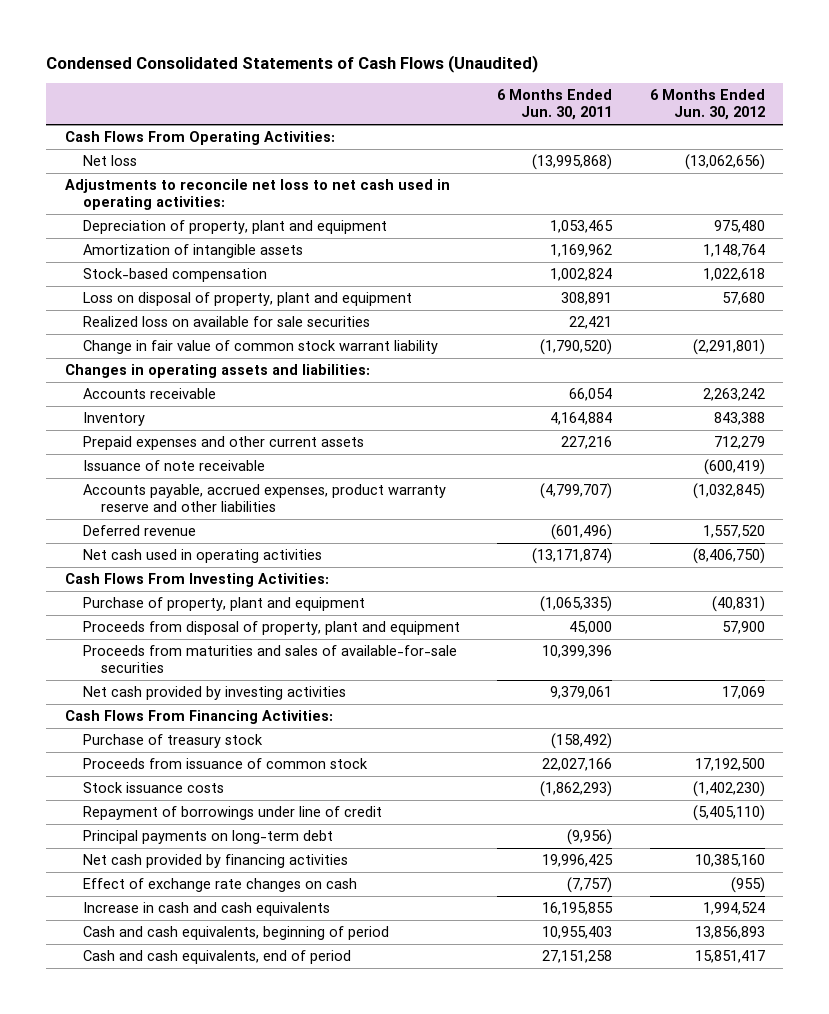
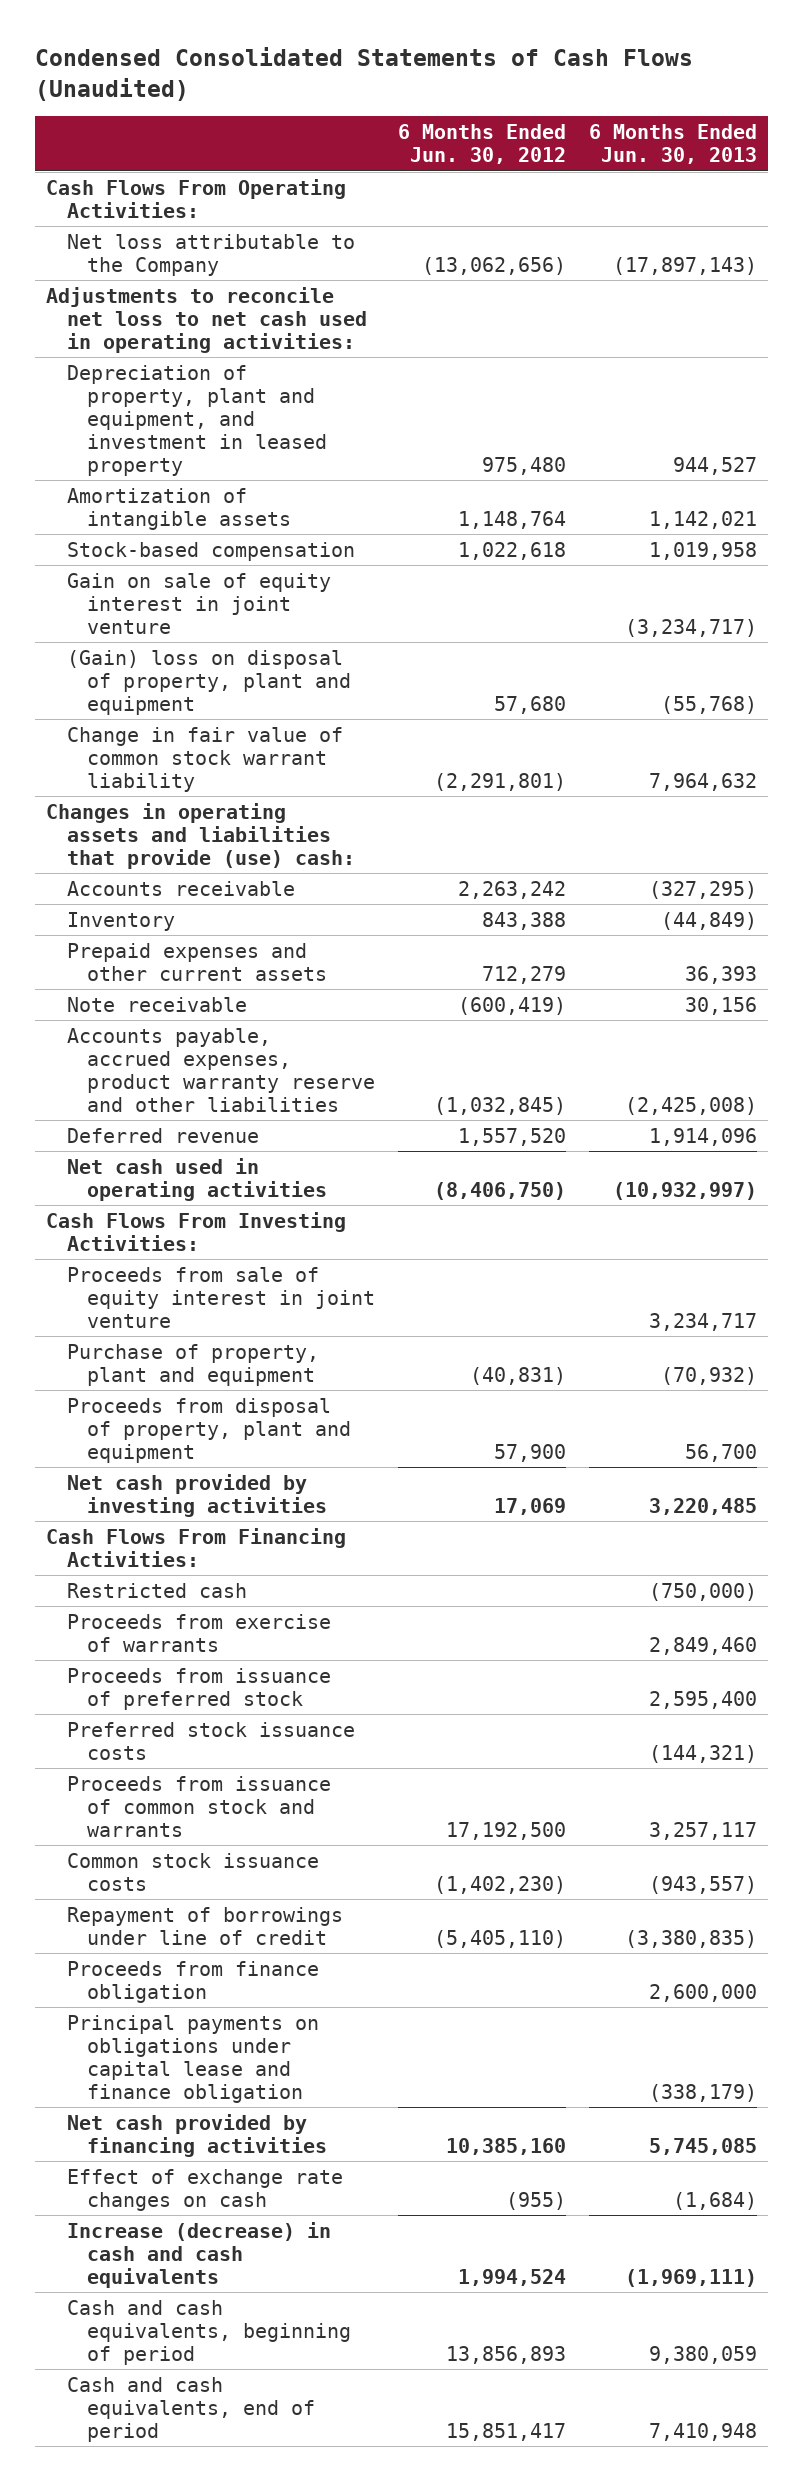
[497,89,613,121] 6 Months Ended Jun. 30, 2011 -> none
none -> [588,124,757,165] 6 Months Ended Jun. 30, 2013
[82,155,137,167] Net loss -> [66,233,355,276] Net loss attributable to the Company
[82,220,387,235] Depreciation of property, plant and equipment -> [66,364,328,476] Depreciation of property, plant and equipment, and investment in leased property
[82,316,370,328] Realized loss on available for sale securities -> none
none -> [66,572,331,634] Gain on sale of equity interest in joint venture
[82,292,412,307] Loss on disposal of property, plant and equipment -> [66,649,352,715] (Gain) loss on disposal of property, plant and equipment
[64,364,370,379] Changes in operating assets and liabilities: -> [46,802,355,869] Changes in operating assets and liabilities that provide (use) cash:
[82,460,265,472] Issuance of note receivable -> [66,996,247,1012] Note receivable
none -> [66,1266,376,1328] Proceeds from sale of equity interest in joint venture
[82,645,457,674] Proceeds from maturities and sales of available-for-sale securities -> none
[82,734,263,749] Purchase of treasury stock -> none
none -> [66,1582,247,1598] Restricted cash
none -> [66,1613,331,1652] Proceeds from exercise of warrants
none -> [66,1667,331,1710] Proceeds from issuance of preferred stock
none -> [66,1721,355,1760] Preferred stock issuance costs
[82,758,368,770] Proceeds from issuance of common stock -> [66,1775,331,1837] Proceeds from issuance of common stock and warrants
[82,782,224,794] Stock issuance costs -> [66,1852,319,1891] Common stock issuance costs
[82,830,333,845] Principal payments on long-term debt -> none
none -> [66,1960,319,2003] Proceeds from finance obligation
none -> [66,2014,319,2103] Principal payments on obligations under capital lease and finance obligation
[82,902,330,917] Increase in cash and cash equivalents -> [66,2221,331,2288] Increase (decrease) in cash and cash equivalents

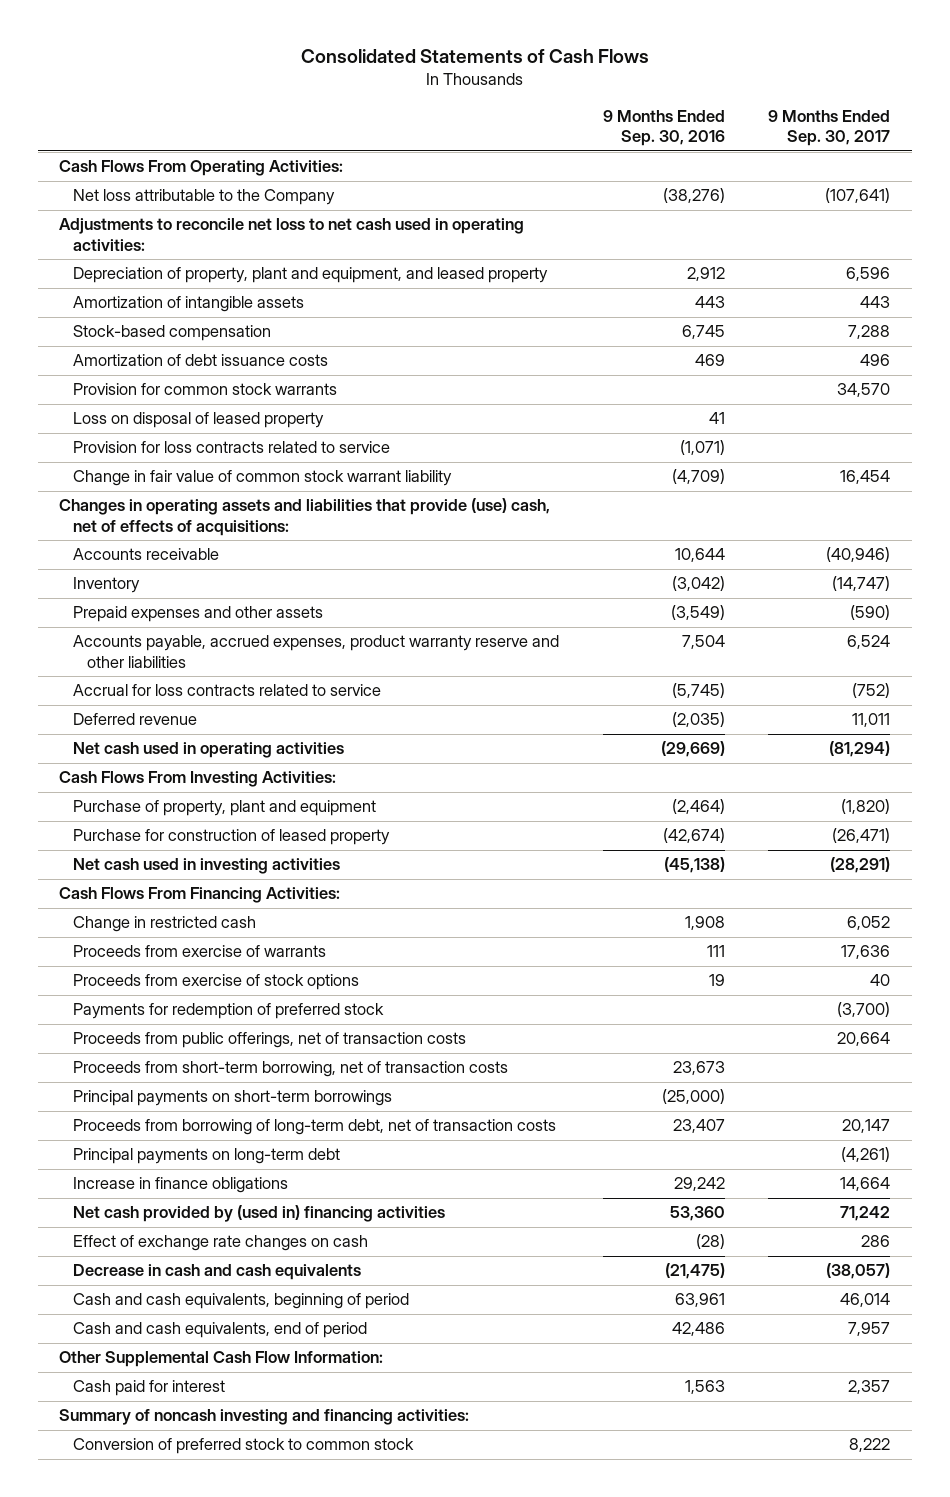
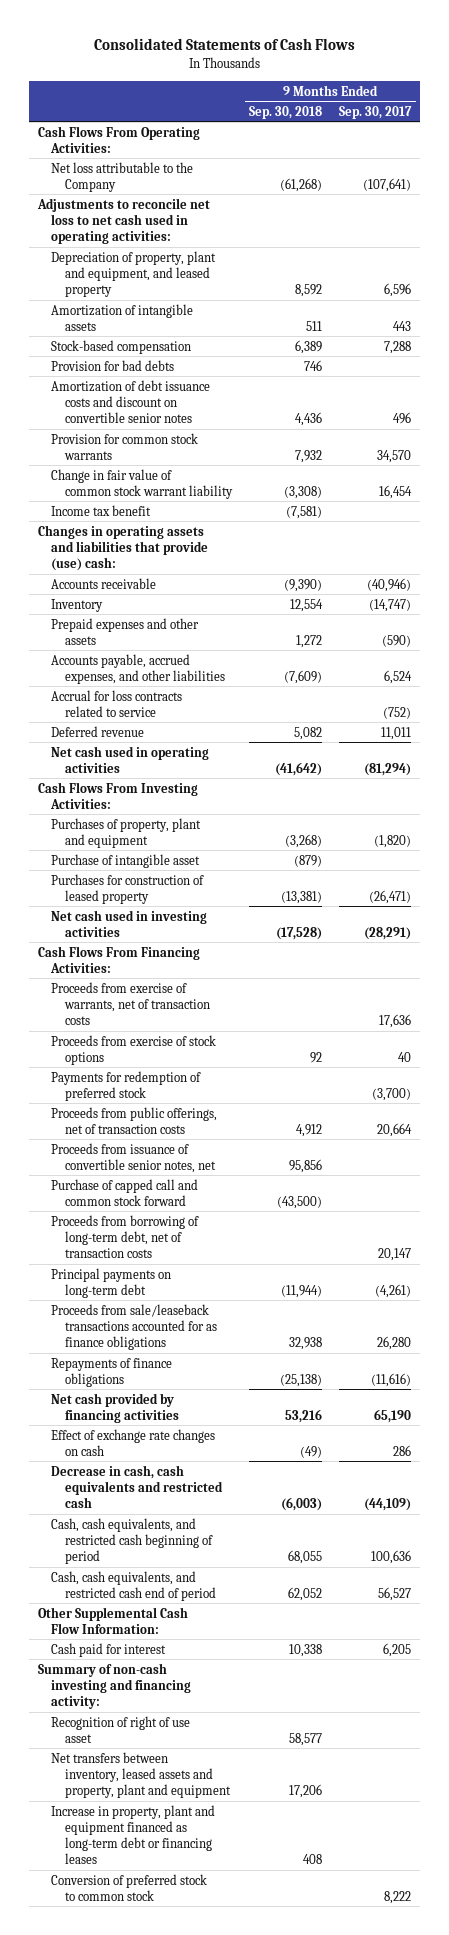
[602,109,725,147] 9 Months Ended Sep. 30, 2016 -> none
none -> [248,105,322,119] Sep. 30, 2018
none -> [51,359,175,371] Provision for bad debts
[72,354,328,367] Amortization of debt issuance costs -> [51,379,211,424] Amortization of debt issuance costs and discount on convertible senior notes
[72,412,324,429] Loss on disposal of leased property -> none
[72,441,390,454] Provision for loss contracts related to service -> none
none -> [51,504,152,516] Income tax benefit
[59,498,551,536] Changes in operating assets and liabilities that provide (use) cash, net of effects of acquisitions: -> [38,524,209,572] Changes in operating assets and liabilities that provide (use) cash:
[72,635,559,668] Accounts payable, accrued expenses, product warranty reserve and other liabilities -> [51,653,225,684] Accounts payable, accrued expenses, and other liabilities
[72,800,376,817] Purchase of property, plant and equipment -> [51,817,202,848] Purchases of property, plant and equipment
none -> [51,853,201,868] Purchase of intangible asset
[72,829,390,846] Purchase for construction of leased property -> [51,873,205,904] Purchases for construction of leased property
[72,916,256,933] Change in restricted cash -> none
[72,945,326,958] Proceeds from exercise of warrants -> [51,981,210,1026] Proceeds from exercise of warrants, net of transaction costs
[72,1061,508,1078] Proceeds from short-term borrowing, net of transaction costs -> none
[72,1090,392,1107] Principal payments on short-term borrowings -> none
none -> [51,1142,216,1173] Proceeds from issuance of convertible senior notes, net
none -> [51,1178,199,1206] Purchase of capped call and common stock forward
[72,1177,288,1194] Increase in finance obligations -> none
none -> [51,1303,217,1351] Proceeds from sale/leaseback transactions accounted for as finance obligations
none -> [51,1357,173,1387] Repayments of finance obligations
[72,1205,445,1223] Net cash provided by (used in) financing activities -> [51,1392,179,1423] Net cash provided by financing activities
[840,1206,891,1222] 71,242 -> [374,1408,412,1423] 65,190
[72,1264,361,1281] Decrease in cash and cash equivalents -> [51,1464,223,1509] Decrease in cash, cash equivalents and restricted cash
[826,1263,891,1280] (38,057) -> [364,1498,412,1512] (44,109)
[72,1293,409,1310] Cash and cash equivalents, beginning of period -> [51,1517,213,1565] Cash, cash equivalents, and restricted cash beginning of period
[840,1293,891,1308] 46,014 -> [371,1550,412,1565] 100,636
[72,1322,367,1339] Cash and cash equivalents, end of period -> [51,1570,216,1601] Cash, cash equivalents, and restricted cash end of period
[848,1322,891,1337] 7,957 -> [378,1586,412,1601] 56,527
[848,1380,891,1395] 2,357 -> [383,1642,412,1657] 6,205
[59,1409,470,1426] Summary of noncash investing and financing activities: -> [38,1662,192,1710] Summary of non-cash investing and financing activity:
none -> [51,1715,191,1743] Recognition of right of use asset
none -> [51,1751,231,1799] Net transfers between inventory, leased assets and property, plant and equipment
none -> [51,1804,216,1865] Increase in property, plant and equipment financed as long-term debt or financing leases

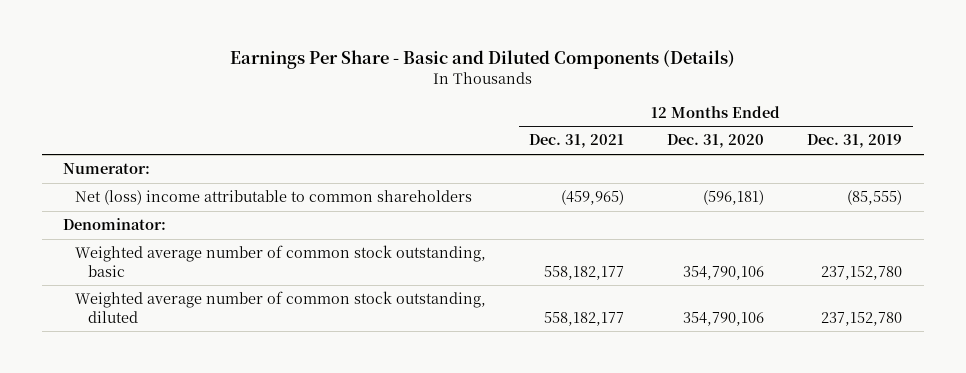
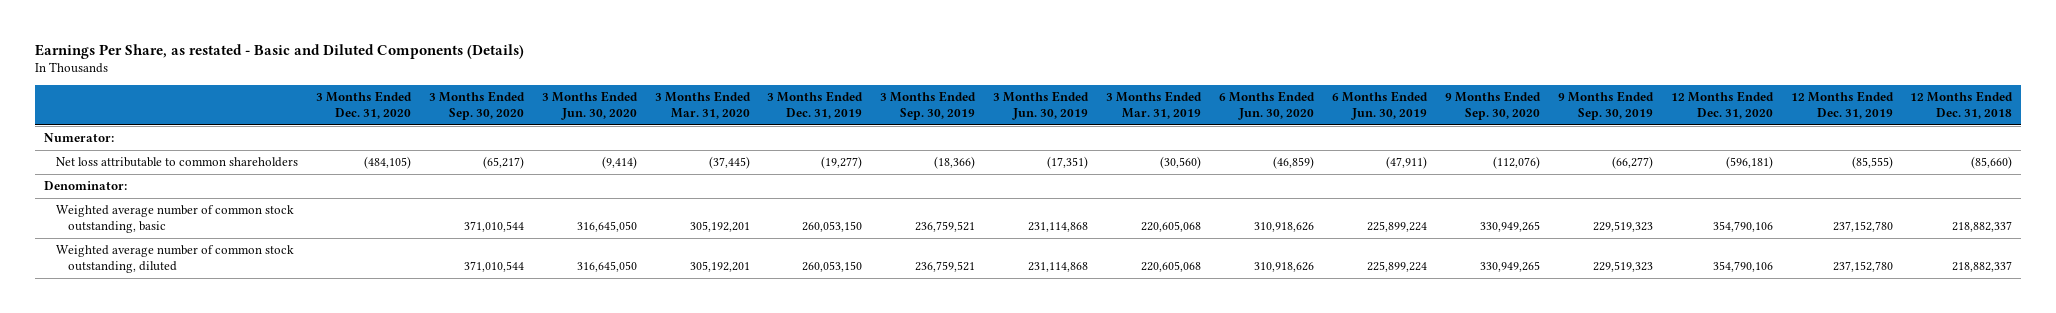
[229,50,735,70] Earnings Per Share - Basic and Diluted Components (Details) -> [34,43,524,59] Earnings Per Share, as restated - Basic and Diluted Components (Details)
[529,134,625,149] Dec. 31, 2021 -> none
none -> [315,91,412,120] 3 Months Ended Dec. 31, 2020
none -> [428,91,525,121] 3 Months Ended Sep. 30, 2020
none -> [541,91,638,121] 3 Months Ended Jun. 30, 2020
none -> [654,91,751,120] 3 Months Ended Mar. 31, 2020
none -> [767,91,864,120] 3 Months Ended Dec. 31, 2019
none -> [880,91,977,121] 3 Months Ended Sep. 30, 2019
none -> [993,91,1090,121] 3 Months Ended Jun. 30, 2019
none -> [1106,91,1203,120] 3 Months Ended Mar. 31, 2019
none -> [1219,91,1316,121] 6 Months Ended Jun. 30, 2020
none -> [1331,91,1428,121] 6 Months Ended Jun. 30, 2019
none -> [1444,91,1541,121] 9 Months Ended Sep. 30, 2020
none -> [1557,91,1654,121] 9 Months Ended Sep. 30, 2019
none -> [1910,91,2014,120] 12 Months Ended Dec. 31, 2018
[75,190,473,206] Net (loss) income attributable to common shareholders -> [56,156,299,167] Net loss attributable to common shareholders

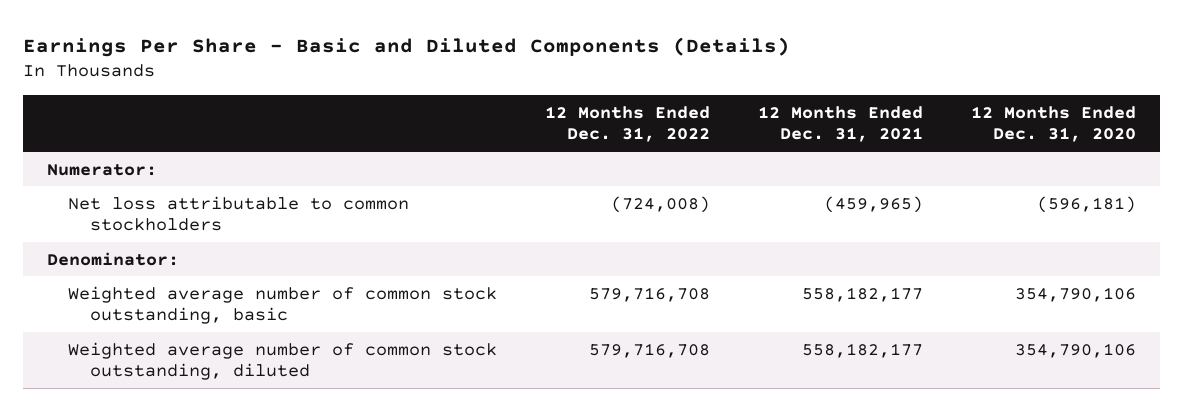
[34,43,524,59] Earnings Per Share, as restated - Basic and Diluted Components (Details) -> [22,36,790,57] Earnings Per Share - Basic and Diluted Components (Details)
[315,91,412,120] 3 Months Ended Dec. 31, 2020 -> none
[428,91,525,121] 3 Months Ended Sep. 30, 2020 -> none
[541,91,638,121] 3 Months Ended Jun. 30, 2020 -> none
[654,91,751,120] 3 Months Ended Mar. 31, 2020 -> none
[767,91,864,120] 3 Months Ended Dec. 31, 2019 -> none
[880,91,977,121] 3 Months Ended Sep. 30, 2019 -> none
[993,91,1090,121] 3 Months Ended Jun. 30, 2019 -> none
[1106,91,1203,120] 3 Months Ended Mar. 31, 2019 -> none
[1219,91,1316,121] 6 Months Ended Jun. 30, 2020 -> none
[1331,91,1428,121] 6 Months Ended Jun. 30, 2019 -> none
[1444,91,1541,121] 9 Months Ended Sep. 30, 2020 -> none
[1557,91,1654,121] 9 Months Ended Sep. 30, 2019 -> none
[1790,91,1894,120] 12 Months Ended Dec. 31, 2019 -> none
[1910,91,2014,120] 12 Months Ended Dec. 31, 2018 -> none
none -> [545,105,711,143] 12 Months Ended Dec. 31, 2022
none -> [758,105,924,143] 12 Months Ended Dec. 31, 2021
[56,156,299,167] Net loss attributable to common shareholders -> [68,195,410,232] Net loss attributable to common stockholders

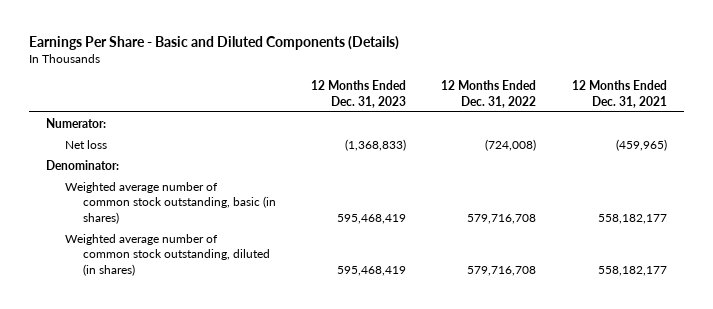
[971,105,1137,143] 12 Months Ended Dec. 31, 2020 -> none
none -> [311,80,407,108] 12 Months Ended Dec. 31, 2023
[68,195,410,232] Net loss attributable to common stockholders -> [64,139,107,149] Net loss
[68,285,498,325] Weighted average number of common stock outstanding, basic -> [64,181,276,224] Weighted average number of common stock outstanding, basic (in shares)
[68,341,498,381] Weighted average number of common stock outstanding, diluted -> [64,233,270,276] Weighted average number of common stock outstanding, diluted (in shares)

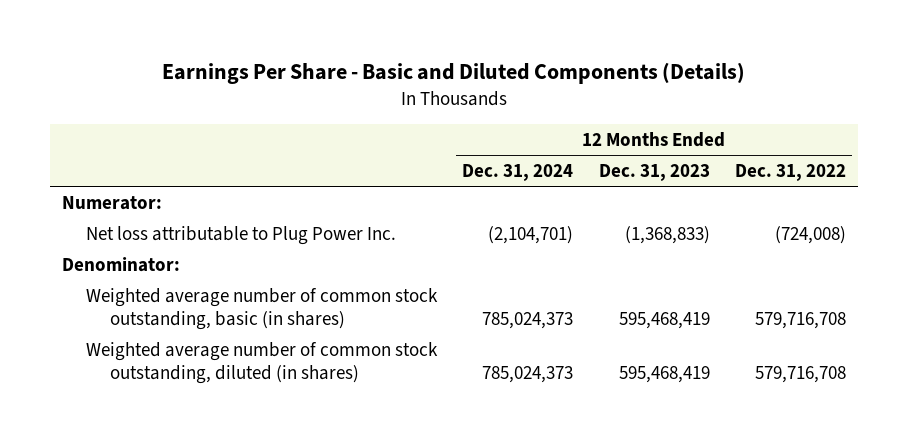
[571,80,667,108] 12 Months Ended Dec. 31, 2021 -> none
none -> [462,163,574,181] Dec. 31, 2024
[64,139,107,149] Net loss -> [86,225,397,245] Net loss attributable to Plug Power Inc.

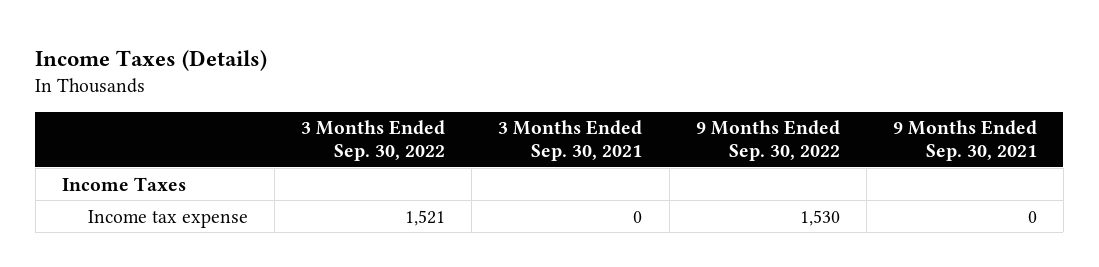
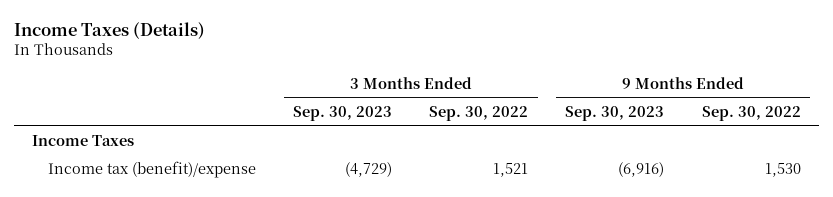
[498,120,643,162] 3 Months Ended Sep. 30, 2021 -> none
[892,120,1037,162] 9 Months Ended Sep. 30, 2021 -> none
none -> [293,106,393,122] Sep. 30, 2023
none -> [565,106,665,122] Sep. 30, 2023
[88,209,249,228] Income tax expense -> [47,161,256,179] Income tax (benefit)/expense

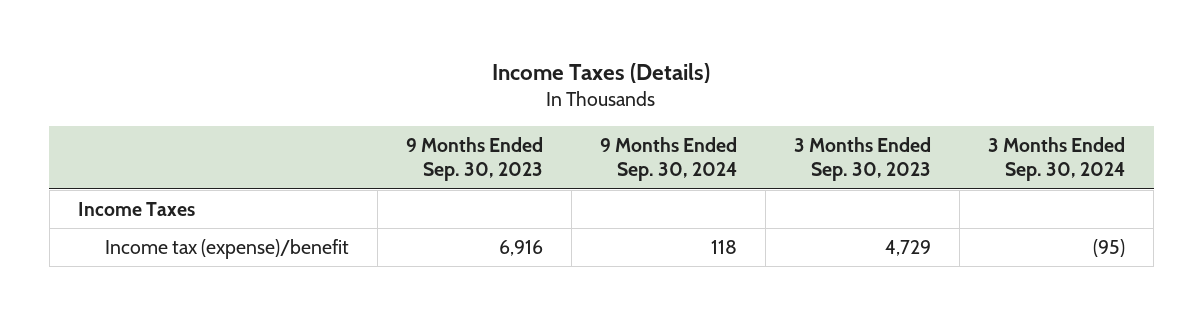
[429,106,529,122] Sep. 30, 2022 -> none
[701,106,801,122] Sep. 30, 2022 -> none
none -> [600,137,738,182] 9 Months Ended Sep. 30, 2024
none -> [988,137,1126,182] 3 Months Ended Sep. 30, 2024
[47,161,256,179] Income tax (benefit)/expense -> [105,238,350,259] Income tax (expense)/benefit
[345,162,393,178] (4,729) -> [885,239,932,256] 4,729
[618,162,665,178] (6,916) -> [499,239,544,256] 6,916

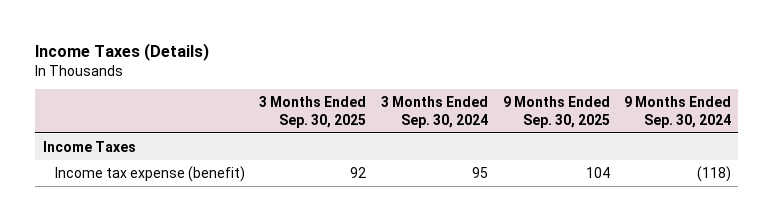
[406,137,544,182] 9 Months Ended Sep. 30, 2023 -> none
[794,137,932,182] 3 Months Ended Sep. 30, 2023 -> none
none -> [259,96,367,128] 3 Months Ended Sep. 30, 2025
none -> [502,96,610,128] 9 Months Ended Sep. 30, 2025
[105,238,350,259] Income tax (expense)/benefit -> [54,166,245,183] Income tax expense (benefit)
[711,239,738,254] 118 -> [697,166,732,183] (118)
[1093,238,1126,257] (95) -> [471,167,488,179] 95

